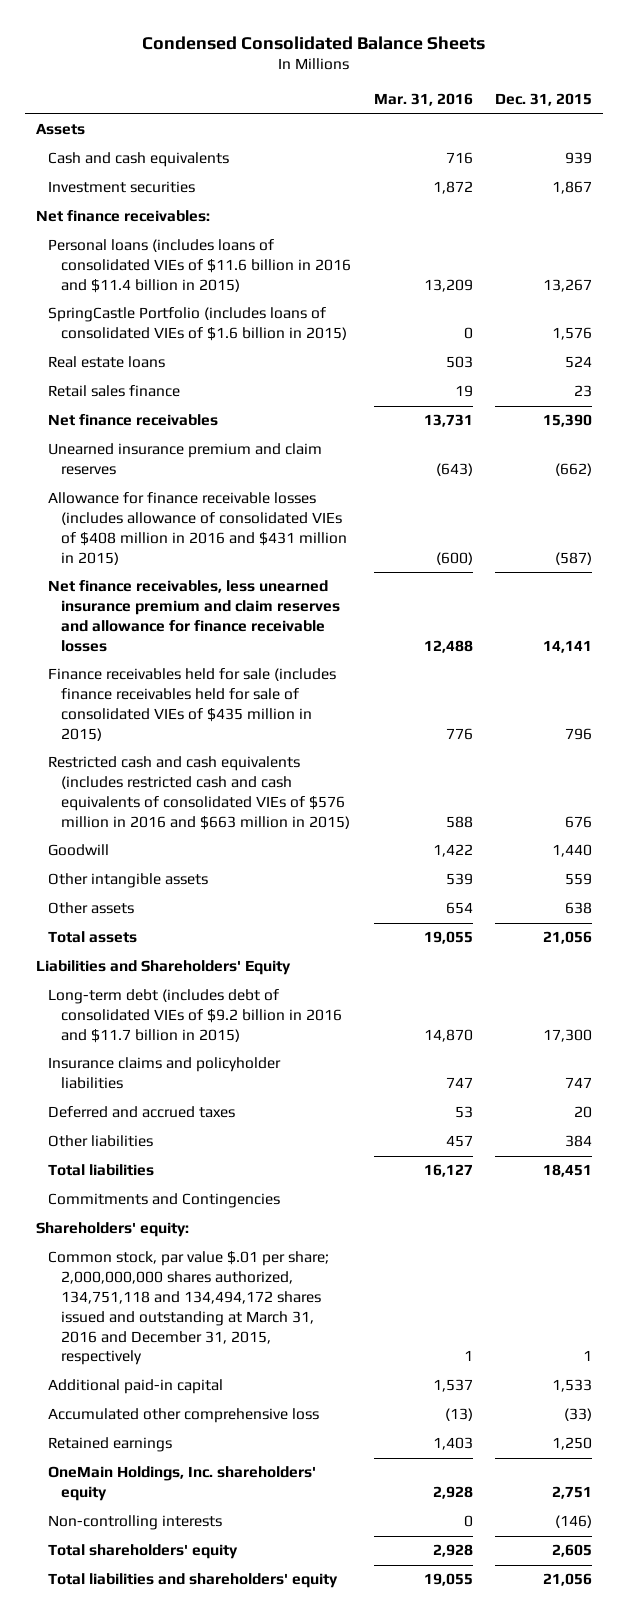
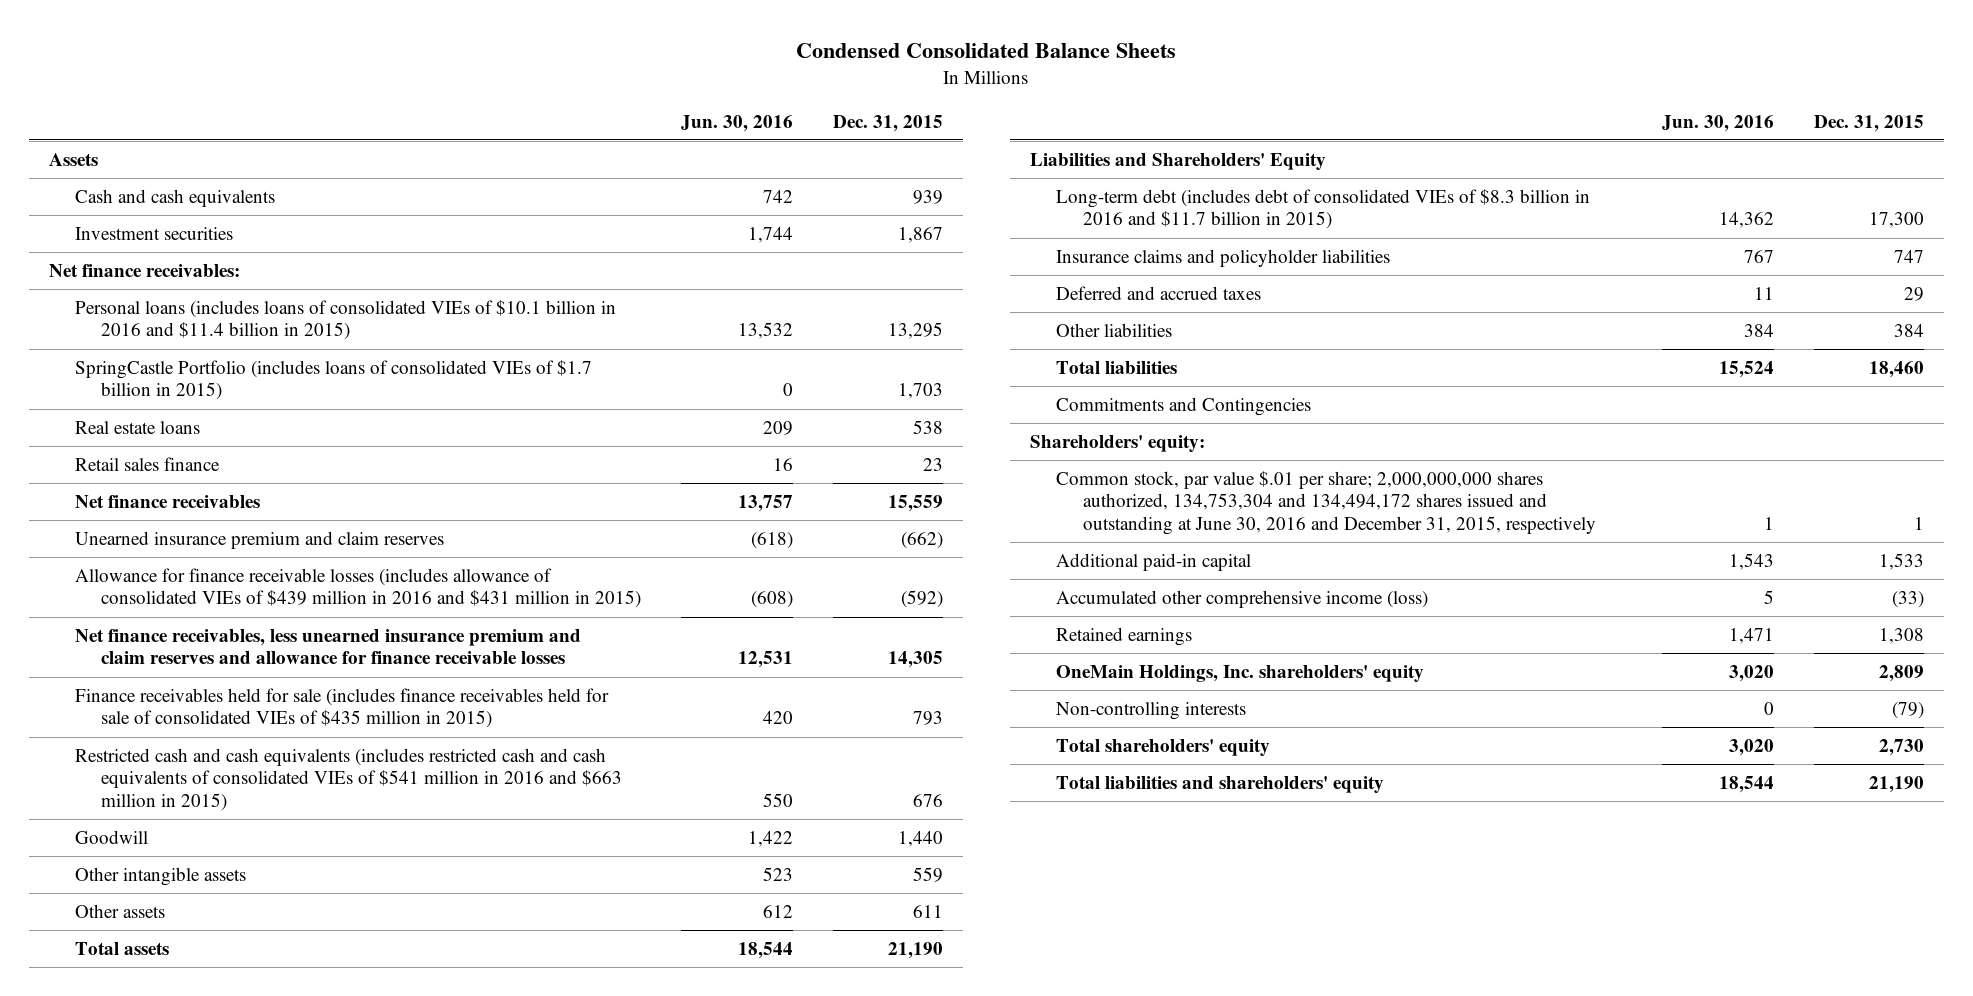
[373,93,473,107] Mar. 31, 2016 -> none
none -> [681,114,794,132] Jun. 30, 2016
[48,239,351,294] Personal loans (includes loans of consolidated VIEs of $11.6 billion in 2016 and $11.4 billion in 2015) -> [75,299,617,341] Personal loans (includes loans of consolidated VIEs of $10.1 billion in 2016 and $11.4 billion in 2015)
[543,279,593,293] 13,267 -> [887,322,943,340] 13,295
[48,307,347,342] SpringCastle Portfolio (includes loans of consolidated VIEs of $1.6 billion in 2015) -> [75,359,593,401] SpringCastle Portfolio (includes loans of consolidated VIEs of $1.7 billion in 2015)
[552,327,593,341] 1,576 -> [897,383,943,400] 1,703
[565,356,593,369] 524 -> [912,419,943,434] 538
[543,414,593,428] 15,390 -> [887,494,943,512] 15,559
[48,492,347,565] Allowance for finance receivable losses (includes allowance of consolidated VIEs of $408 million in 2016 and $431 million in 2015) -> [75,567,642,609] Allowance for finance receivable losses (includes allowance of consolidated VIEs of $439 million in 2016 and $431 million in 2015)
[555,551,593,565] (587) -> [900,590,943,609] (592)
[543,639,593,653] 14,141 -> [887,651,943,669] 14,305
[565,727,593,740] 796 -> [912,711,943,726] 793
[48,756,350,830] Restricted cash and cash equivalents (includes restricted cash and cash equivalents of consolidated VIEs of $576 million in 2016 and $663 million in 2015) -> [75,747,623,812] Restricted cash and cash equivalents (includes restricted cash and cash equivalents of consolidated VIEs of $541 million in 2016 and $663 million in 2015)
[565,902,593,915] 638 -> [912,904,943,918] 611
[543,931,593,945] 21,056 -> [887,941,943,959] 21,190
[48,989,342,1044] Long-term debt (includes debt of consolidated VIEs of $9.2 billion in 2016 and $11.7 billion in 2015) -> [1056,188,1591,230] Long-term debt (includes debt of consolidated VIEs of $8.3 billion in 2016 and $11.7 billion in 2015)
[574,1106,593,1119] 20 -> [1903,286,1924,301] 29
[543,1164,593,1178] 18,451 -> [1868,360,1924,378] 18,460
[48,1251,330,1366] Common stock, par value $.01 per share; 2,000,000,000 shares authorized, 134,751,118 and 134,494,172 shares issued and outstanding at March 31, 2016 and December 31, 2015, respectively -> [1056,470,1596,536] Common stock, par value $.01 per share; 2,000,000,000 shares authorized, 134,753,304 and 134,494,172 shares issued and outstanding at June 30, 2016 and December 31, 2015, respectively
[48,1408,320,1424] Accumulated other comprehensive loss -> [1056,589,1429,608] Accumulated other comprehensive income (loss)
[552,1437,593,1451] 1,250 -> [1878,627,1924,644] 1,308
[552,1486,593,1500] 2,751 -> [1878,664,1924,682] 2,809
[555,1515,593,1529] (146) -> [1891,701,1924,719] (79)
[552,1544,593,1558] 2,605 -> [1878,738,1924,756] 2,730
[543,1573,593,1587] 21,056 -> [1868,775,1924,793] 21,190

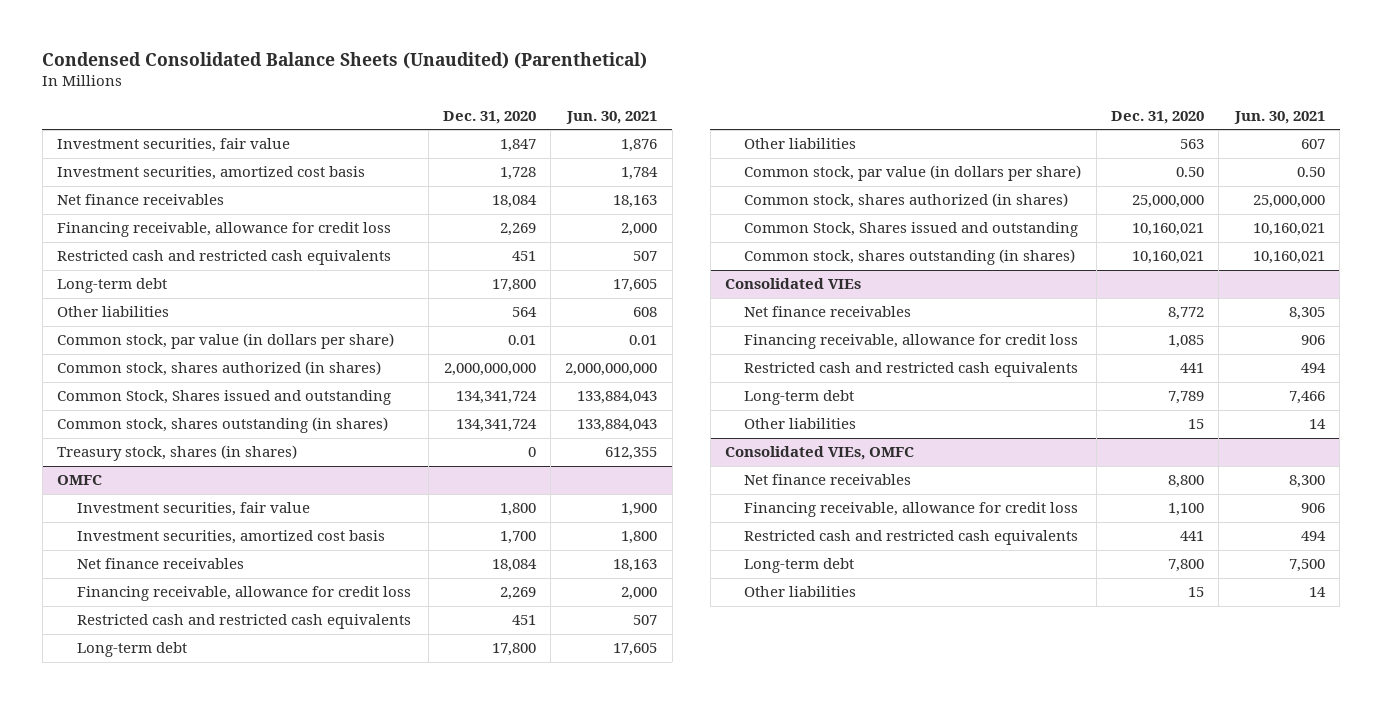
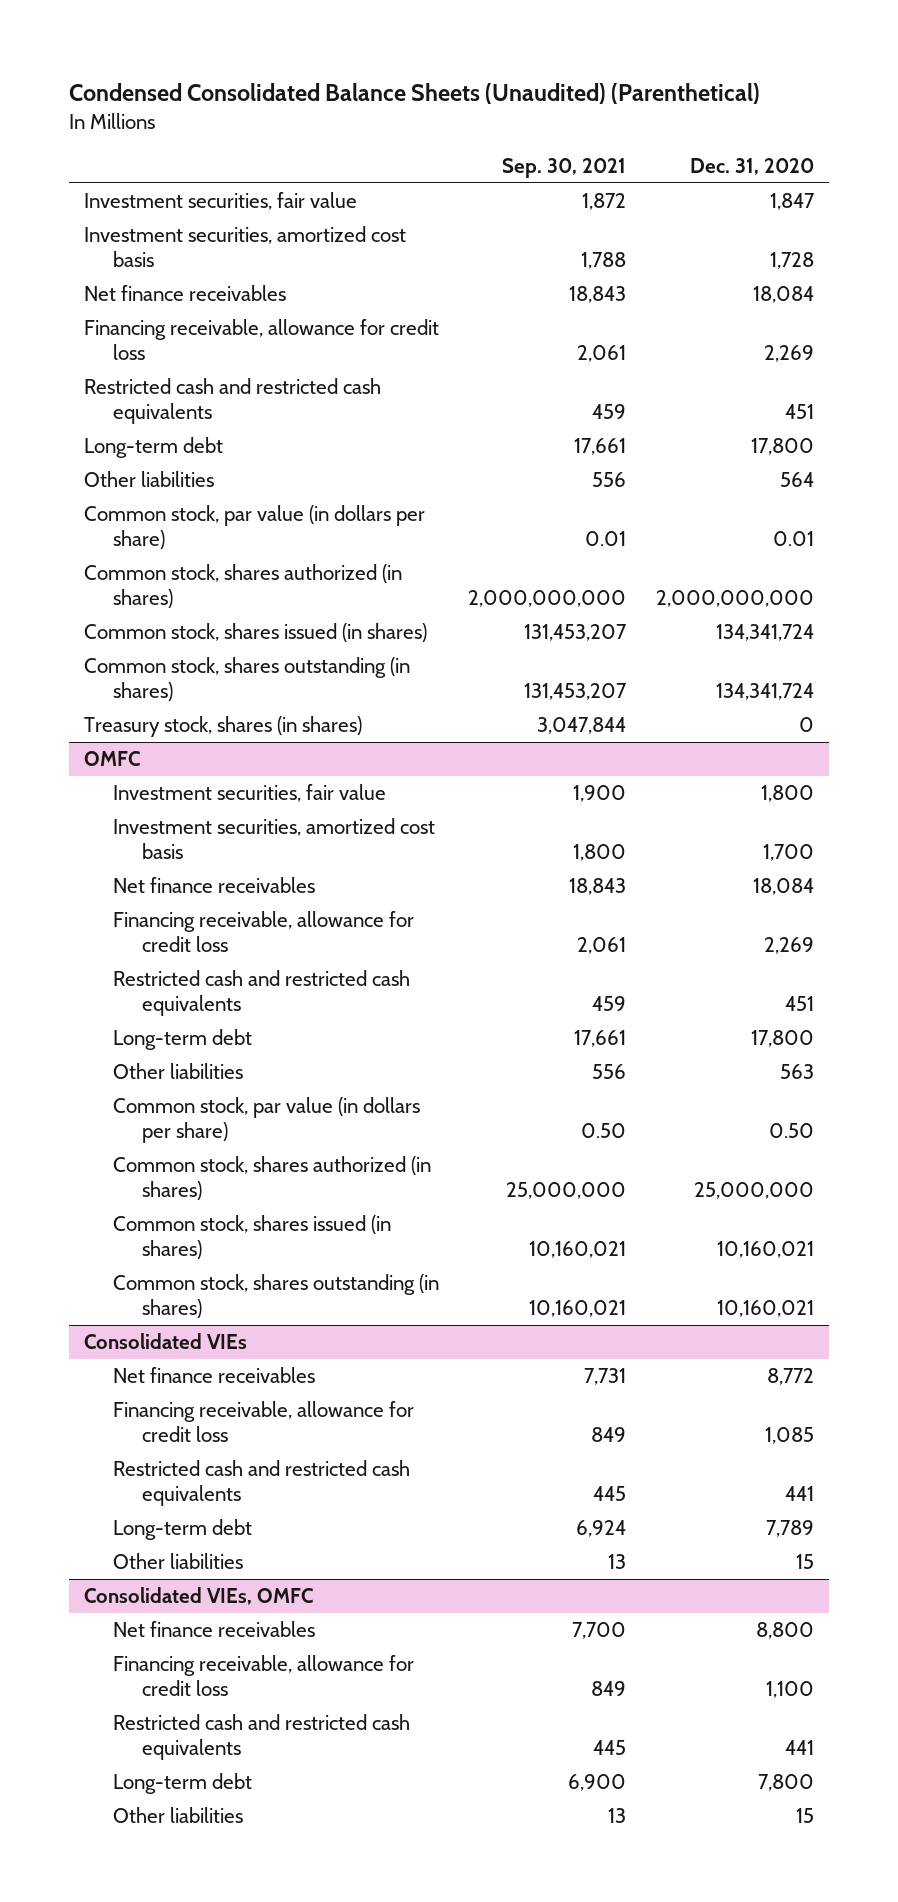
[566,110,658,124] Jun. 30, 2021 -> none
none -> [502,158,627,179] Sep. 30, 2021
[56,390,391,406] Common Stock, Shares issued and outstanding -> [83,623,427,643] Common stock, shares issued (in shares)
[744,222,1079,238] Common Stock, Shares issued and outstanding -> [112,1215,391,1260] Common stock, shares issued (in shares)

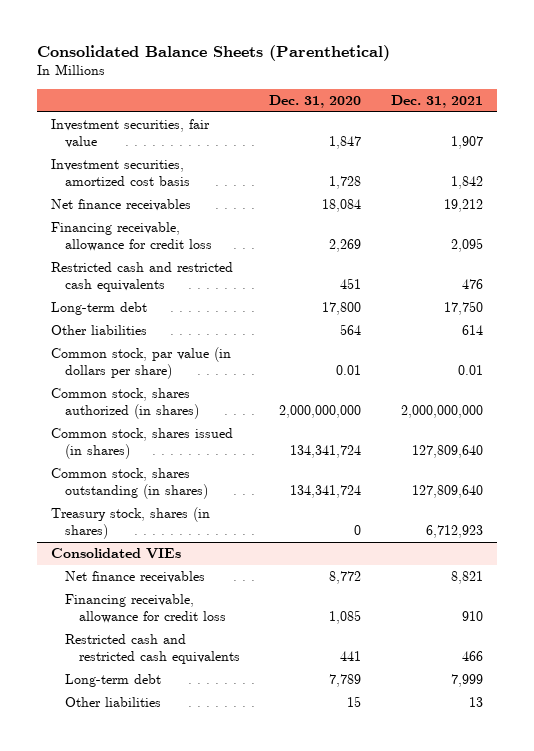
[68,82,760,104] Condensed Consolidated Balance Sheets (Unaudited) (Parenthetical) -> [36,45,390,62] Consolidated Balance Sheets (Parenthetical)
[502,158,627,179] Sep. 30, 2021 -> none
none -> [390,94,483,108] Dec. 31, 2021
[83,751,140,767] OMFC -> none
[112,784,386,803] Investment securities, fair value -> none
[112,818,435,860] Investment securities, amortized cost basis -> none
[112,877,315,894] Net finance receivables -> none
[112,911,414,953] Financing receivable, allowance for credit loss -> none
[112,970,410,1017] Restricted cash and restricted cash equivalents -> none
[112,1029,252,1051] Long-term debt -> none
[112,1063,243,1080] Other liabilities -> none
[112,1097,420,1144] Common stock, par value (in dollars per share) -> none
[112,1156,431,1201] Common stock, shares authorized (in shares) -> none
[112,1215,391,1260] Common stock, shares issued (in shares) -> none
[112,1274,439,1319] Common stock, shares outstanding (in shares) -> none
[83,1587,313,1606] Consolidated VIEs, OMFC -> none
[112,1621,315,1638] Net finance receivables -> none
[112,1655,414,1697] Financing receivable, allowance for credit loss -> none
[112,1714,410,1761] Restricted cash and restricted cash equivalents -> none
[112,1773,252,1795] Long-term debt -> none
[112,1807,243,1824] Other liabilities -> none

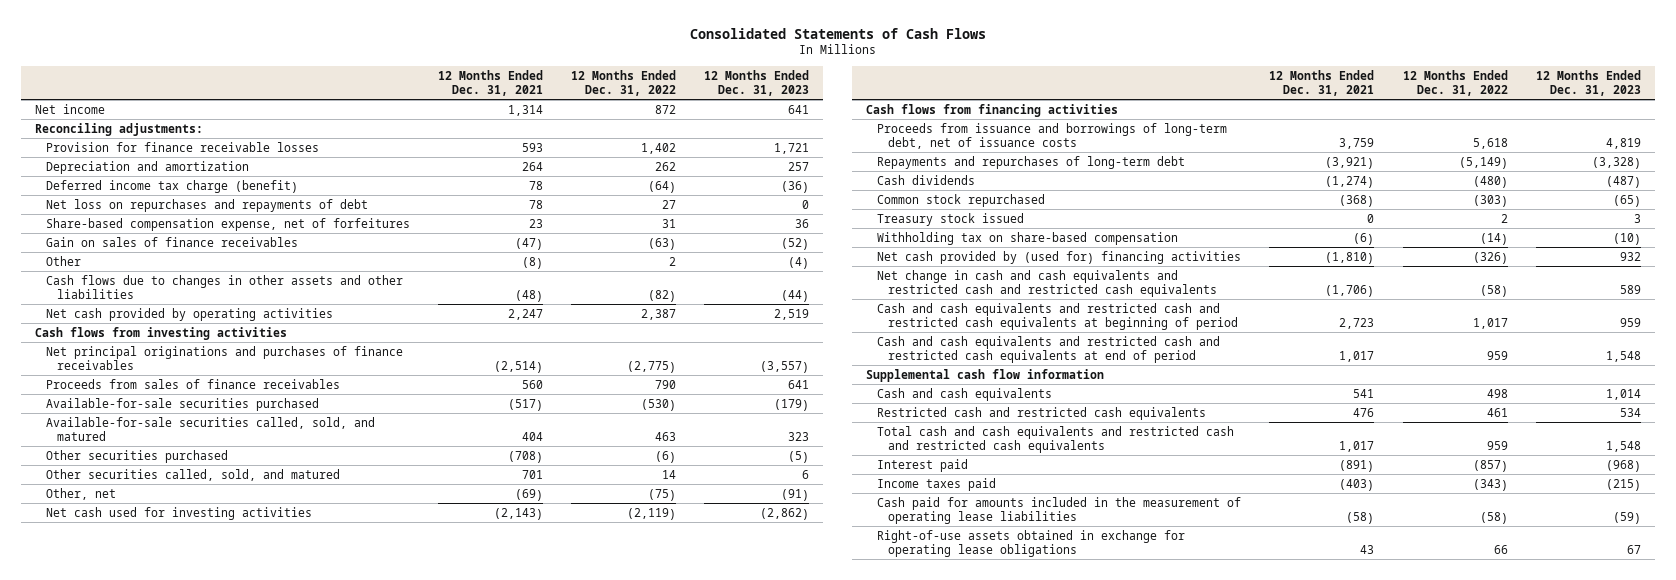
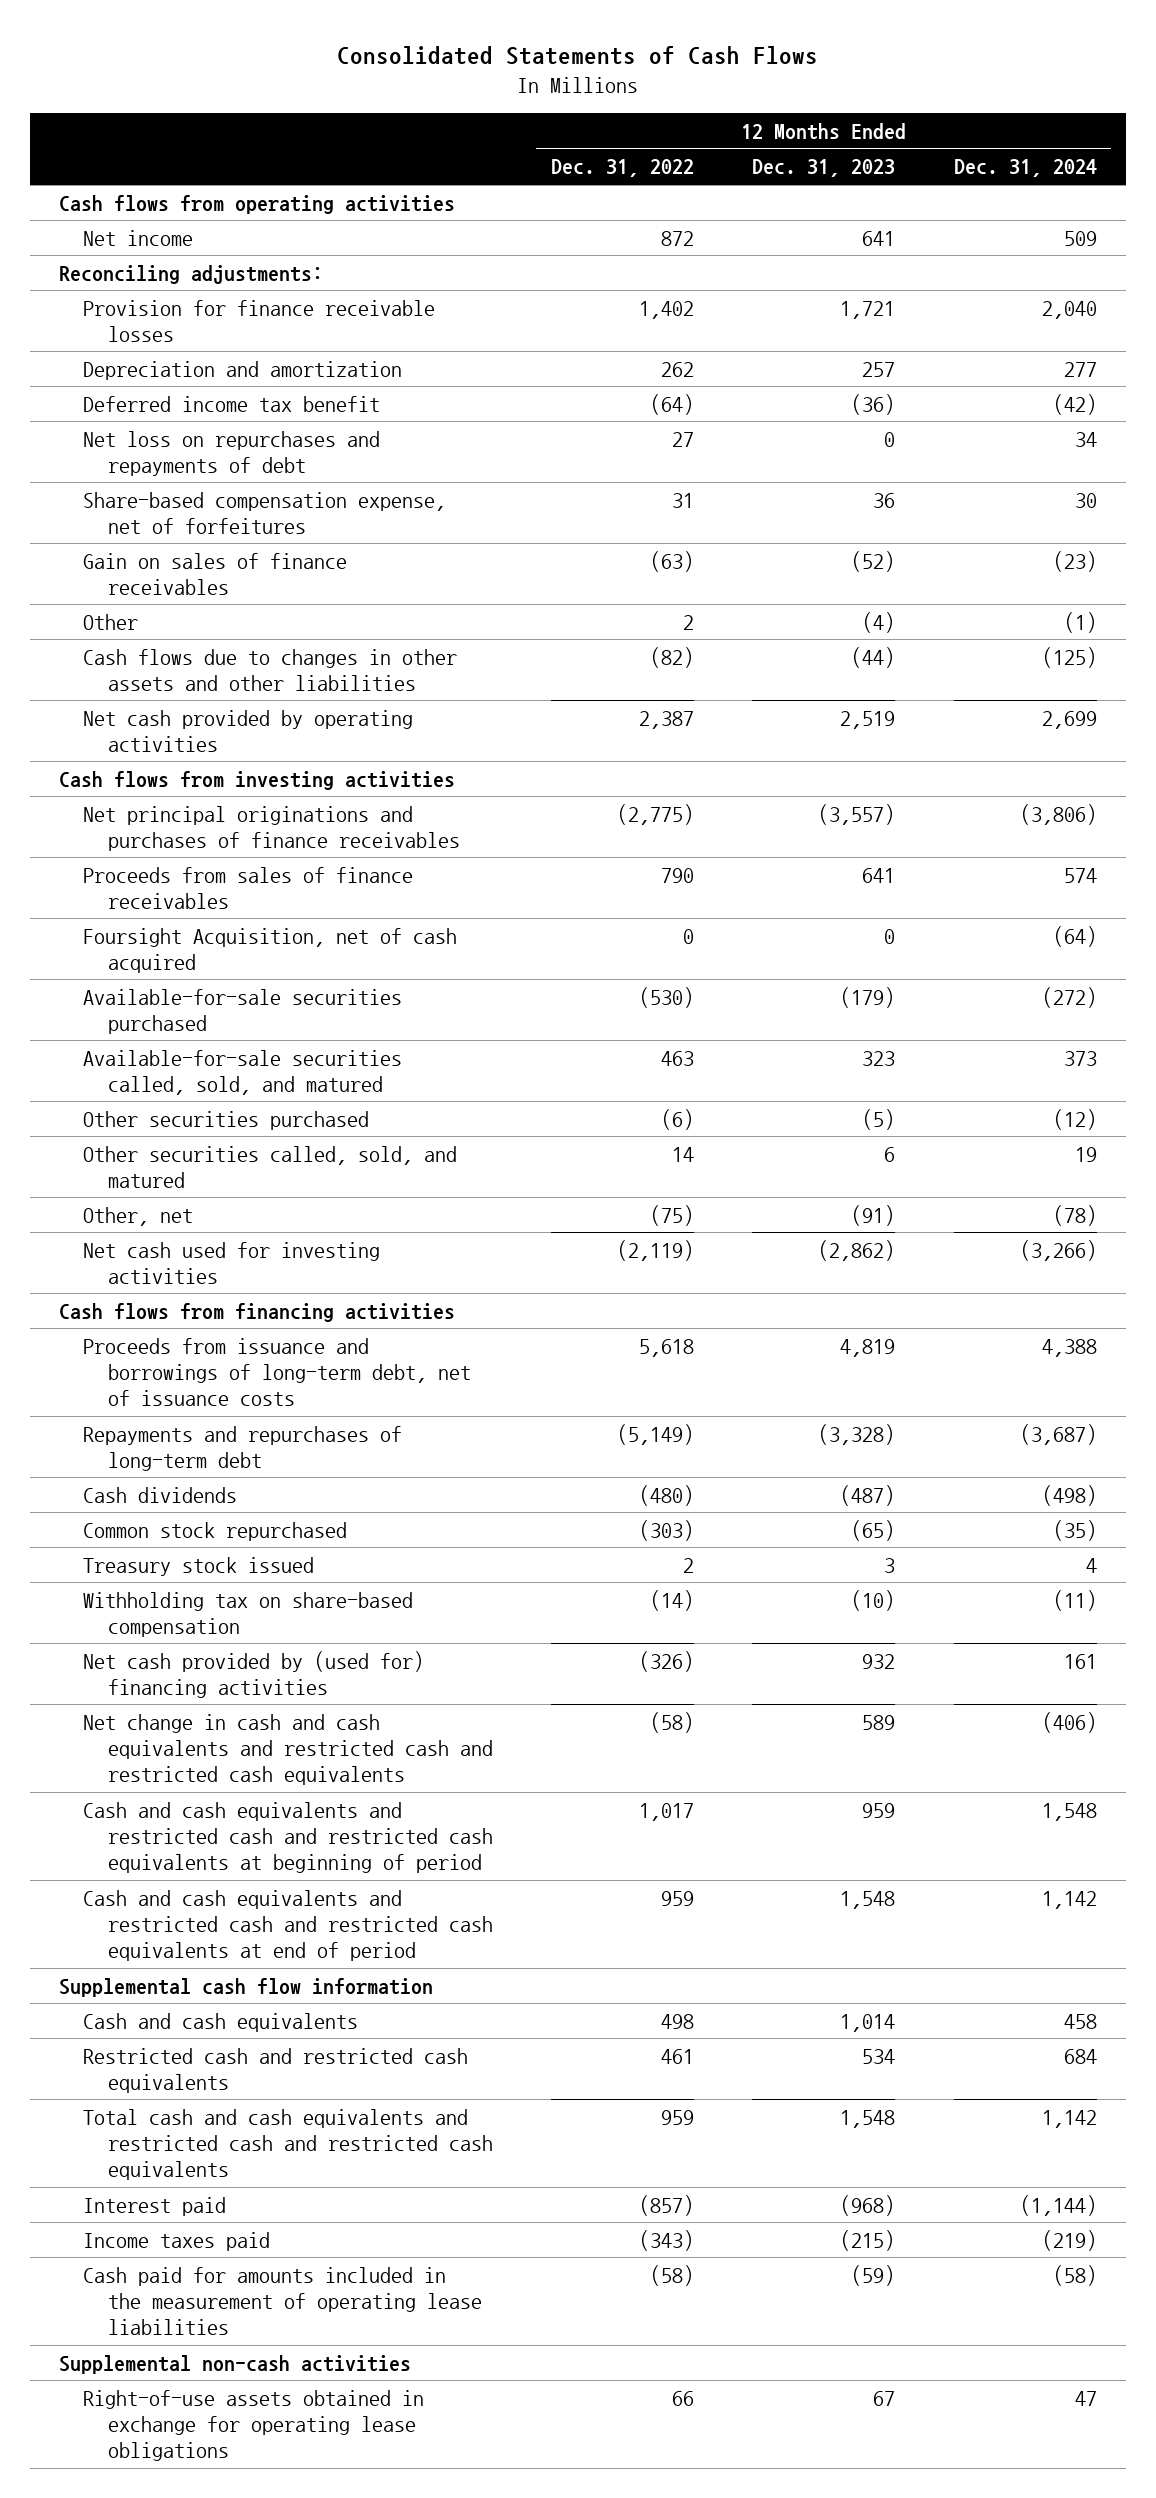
[437,69,543,96] 12 Months Ended Dec. 31, 2021 -> none
none -> [953,159,1097,178] Dec. 31, 2024
none -> [58,194,455,214] Cash flows from operating activities
[45,179,298,193] Deferred income tax charge (benefit) -> [83,395,381,412] Deferred income tax benefit
none -> [83,927,458,973] Foursight Acquisition, net of cash acquired
none -> [58,2354,411,2374] Supplemental non-cash activities

